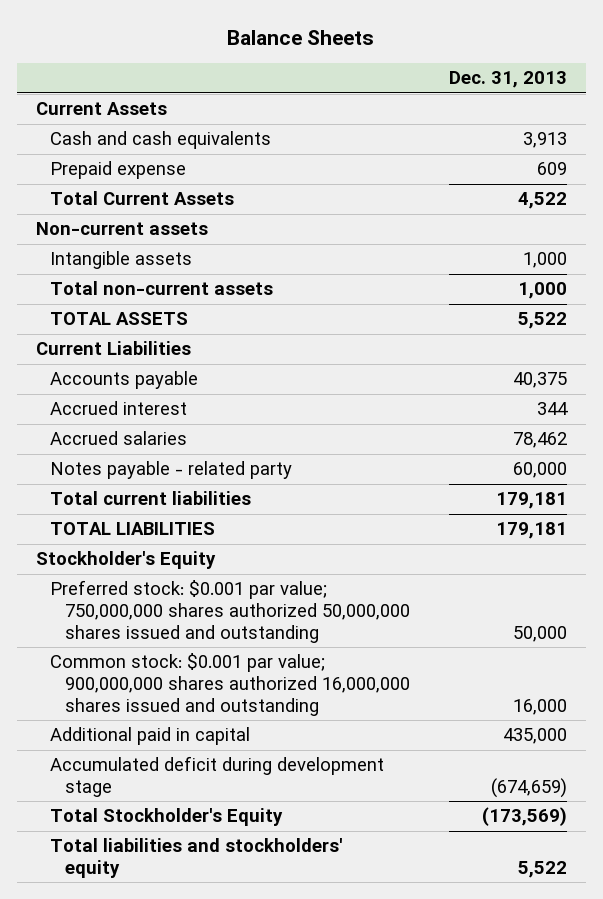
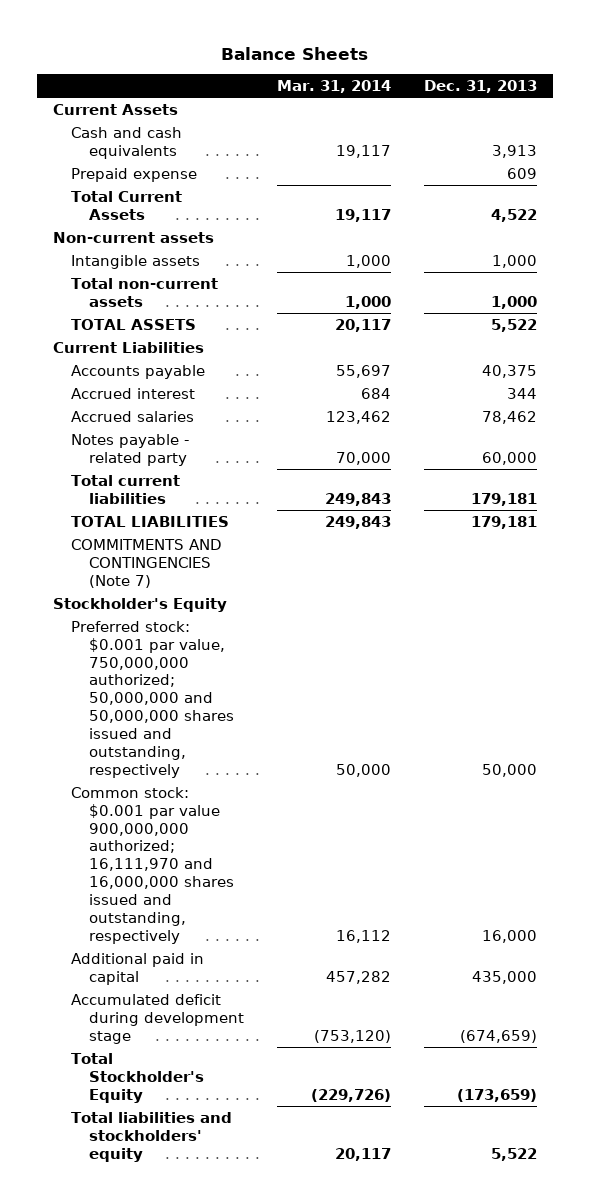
none -> [276,80,391,94] Mar. 31, 2014
none -> [71,538,223,588] COMMITMENTS AND CONTINGENCIES (Note 7)
[50,580,410,644] Preferred stock: $0.001 par value; 750,000,000 shares authorized 50,000,000 shares issued and outstanding -> [71,620,235,778] Preferred stock: $0.001 par value, 750,000,000 authorized; 50,000,000 and 50,000,000 shares issued and outstanding, respectively
[50,653,410,717] Common stock: $0.001 par value; 900,000,000 shares authorized 16,000,000 shares issued and outstanding -> [71,786,235,944] Common stock: $0.001 par value 900,000,000 authorized; 16,111,970 and 16,000,000 shares issued and outstanding, respectively
[481,807,567,827] (173,569) -> [456,1088,537,1102] (173,659)

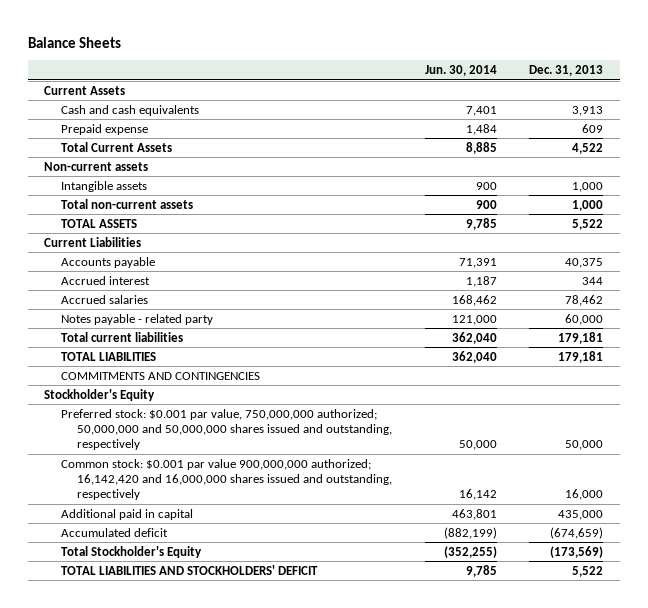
[276,80,391,94] Mar. 31, 2014 -> none
none -> [424,65,497,77] Jun. 30, 2014
[71,538,223,588] COMMITMENTS AND CONTINGENCIES (Note 7) -> [60,371,260,380] COMMITMENTS AND CONTINGENCIES
[71,786,235,944] Common stock: $0.001 par value 900,000,000 authorized; 16,111,970 and 16,000,000 shares issued and outstanding, respectively -> [60,458,393,501] Common stock: $0.001 par value 900,000,000 authorized; 16,142,420 and 16,000,000 shares issued and outstanding, respectively
[71,993,245,1044] Accumulated deficit during development stage -> [60,527,168,537] Accumulated deficit
[456,1088,537,1102] (173,659) -> [550,545,604,558] (173,569)
[71,1111,233,1162] Total liabilities and stockholders' equity -> [60,564,318,575] TOTAL LIABILITIES AND STOCKHOLDERS' DEFICIT

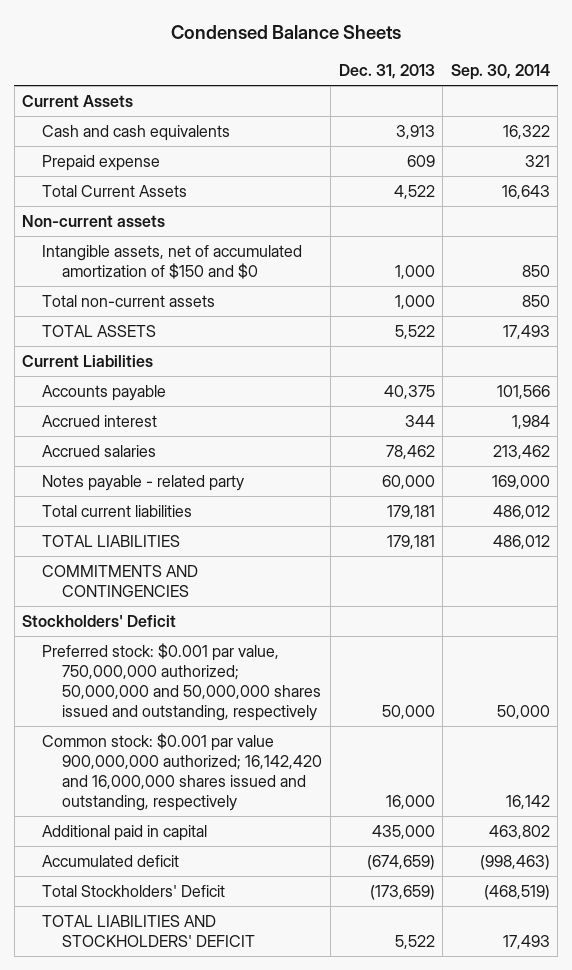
[27,36,121,48] Balance Sheets -> [170,24,401,39] Condensed Balance Sheets
[424,65,497,77] Jun. 30, 2014 -> none
none -> [450,63,550,80] Sep. 30, 2014
[60,180,147,192] Intangible assets -> [42,244,303,279] Intangible assets, net of accumulated amortization of $150 and $0
[44,388,156,401] Stockholder's Equity -> [22,614,177,627] Stockholders' Deficit
[60,545,202,558] Total Stockholder's Equity -> [42,884,226,897] Total Stockholders' Deficit
[550,545,604,558] (173,569) -> [369,884,435,900] (173,659)

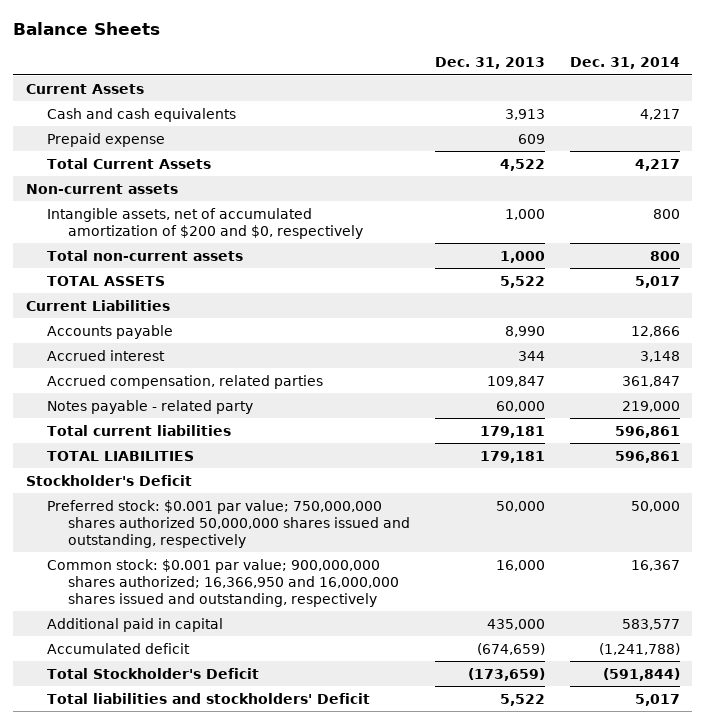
[170,24,401,39] Condensed Balance Sheets -> [13,22,161,36] Balance Sheets
[450,63,550,80] Sep. 30, 2014 -> none
none -> [569,57,680,70] Dec. 31, 2014
[42,244,303,279] Intangible assets, net of accumulated amortization of $150 and $0 -> [46,207,363,239] Intangible assets, net of accumulated amortization of $200 and $0, respectively
[383,384,435,399] 40,375 -> [504,325,545,337] 8,990
[42,444,157,457] Accrued salaries -> none
none -> [46,374,323,389] Accrued compensation, related parties
[42,564,199,597] COMMITMENTS AND CONTINGENCIES -> none
[22,614,177,627] Stockholders' Deficit -> [25,474,192,486] Stockholder's Deficit
[42,642,322,721] Preferred stock: $0.001 par value, 750,000,000 authorized; 50,000,000 and 50,000,000 shares issued and outstanding, respectively -> [46,499,410,548] Preferred stock: $0.001 par value; 750,000,000 shares authorized 50,000,000 shares issued and outstanding, respectively
[42,732,323,811] Common stock: $0.001 par value 900,000,000 authorized; 16,142,420 and 16,000,000 shares issued and outstanding, respectively -> [46,558,399,607] Common stock: $0.001 par value; 900,000,000 shares authorized; 16,366,950 and 16,000,000 shares issued and outstanding, respectively
[42,884,226,897] Total Stockholders' Deficit -> [46,667,259,679] Total Stockholder's Deficit
[42,914,256,947] TOTAL LIABILITIES AND STOCKHOLDERS' DEFICIT -> [46,692,370,704] Total liabilities and stockholders' Deficit

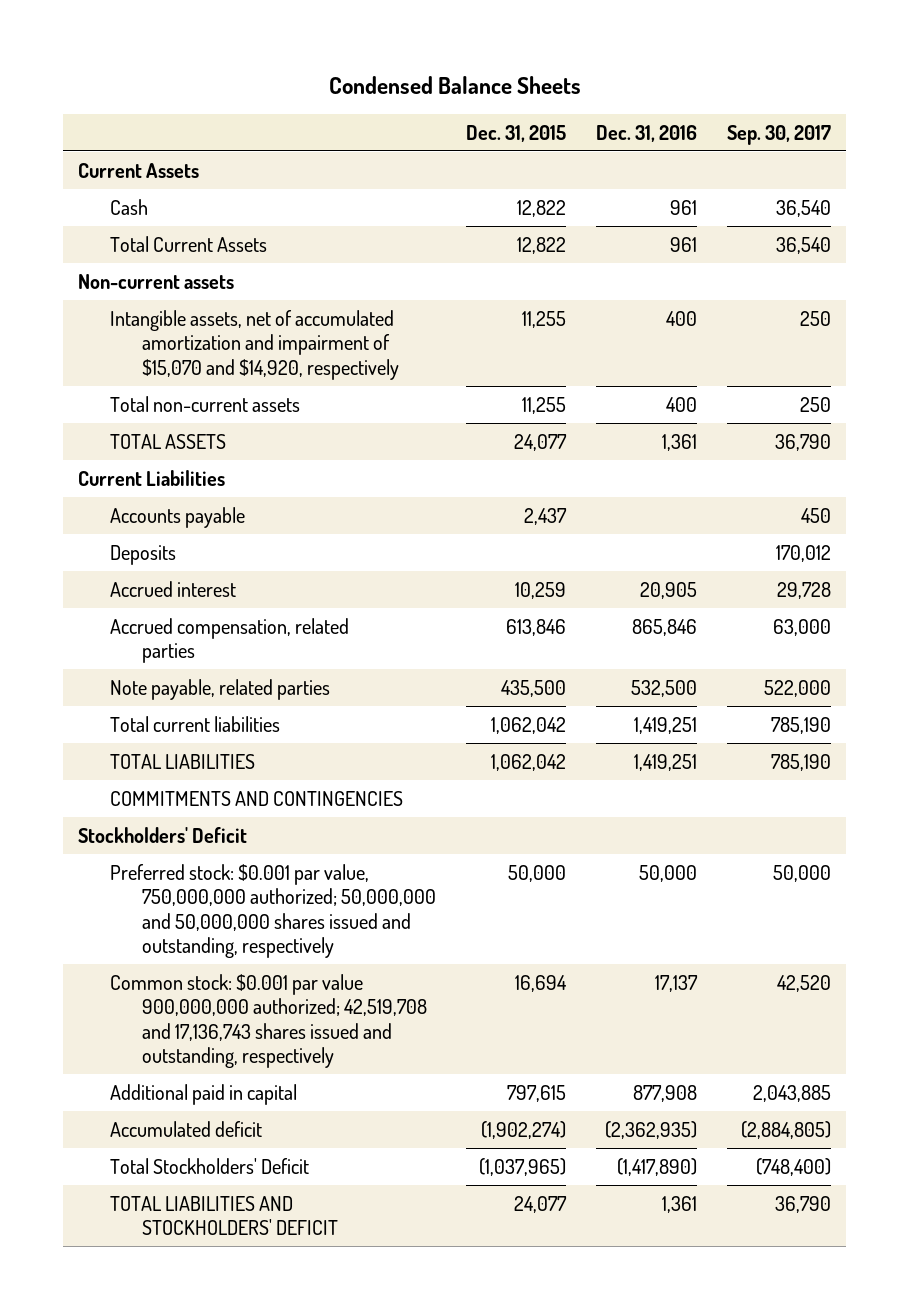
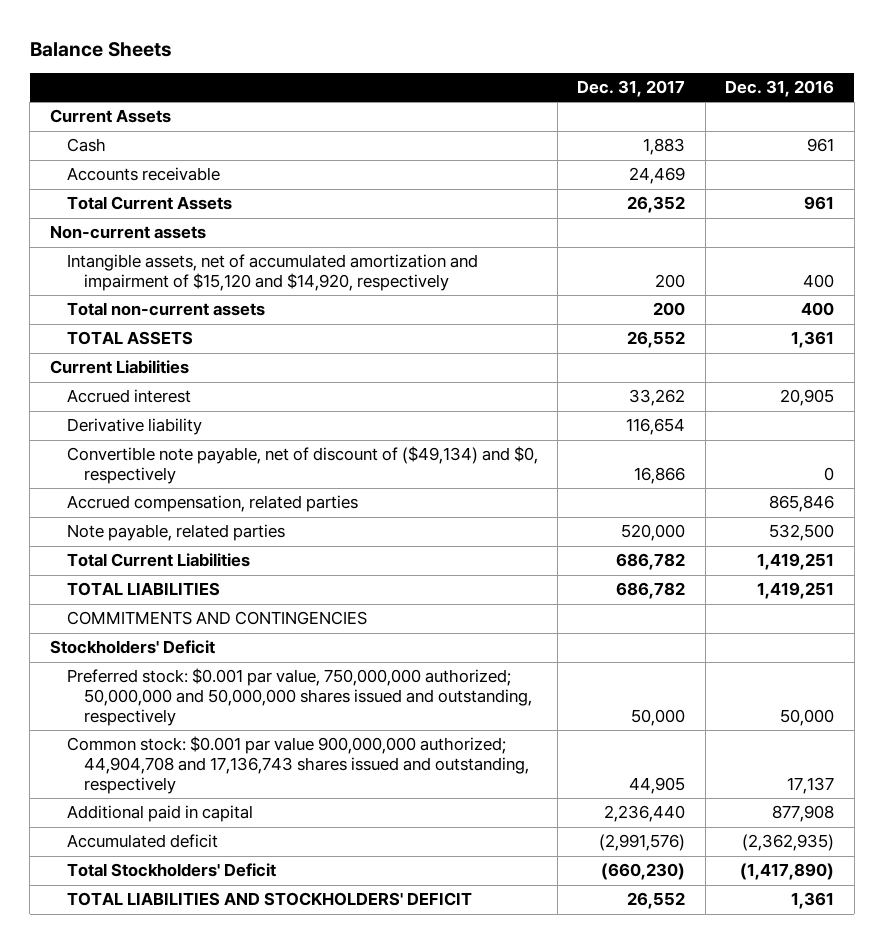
[328,76,581,95] Condensed Balance Sheets -> [29,41,172,57] Balance Sheets
[466,124,567,142] Dec. 31, 2015 -> none
[727,124,832,145] Sep. 30, 2017 -> none
none -> [577,80,686,98] Dec. 31, 2017
none -> [66,167,220,182] Accounts receivable
[110,309,400,380] Intangible assets, net of accumulated amortization and impairment of $15,070 and $14,920, respectively -> [66,254,478,291] Intangible assets, net of accumulated amortization and impairment of $15,120 and $14,920, respectively
[110,506,246,528] Accounts payable -> none
[110,544,177,565] Deposits -> none
none -> [66,418,202,436] Derivative liability
none -> [66,446,538,484] Convertible note payable, net of discount of ($49,134) and $0, respectively
[110,715,281,732] Total current liabilities -> [66,553,250,568] Total Current Liabilities
[110,973,428,1069] Common stock: $0.001 par value 900,000,000 authorized; 42,519,708 and 17,136,743 shares issued and outstanding, respectively -> [66,736,529,794] Common stock: $0.001 par value 900,000,000 authorized; 44,904,708 and 17,136,743 shares issued and outstanding, respectively

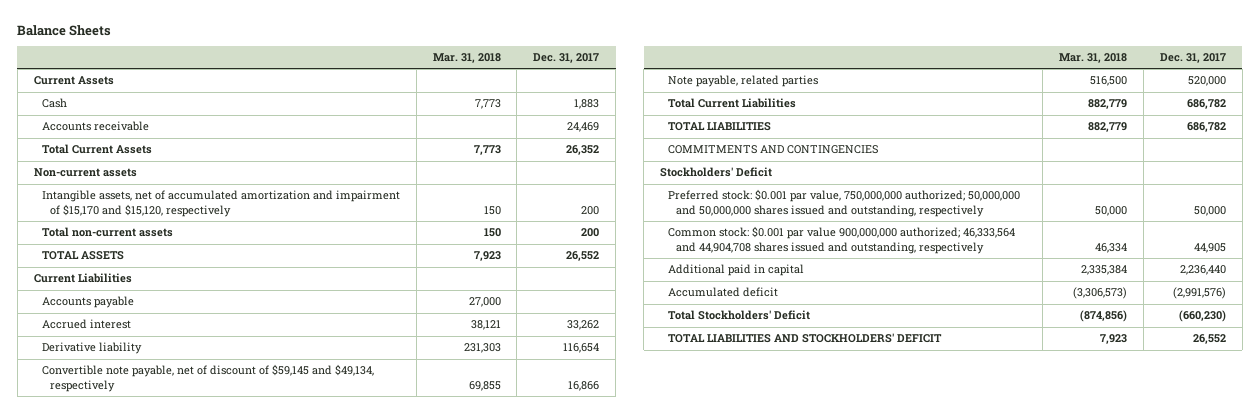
[725,80,835,98] Dec. 31, 2016 -> none
none -> [432,53,501,64] Mar. 31, 2018
[66,254,478,291] Intangible assets, net of accumulated amortization and impairment of $15,120 and $14,920, respectively -> [41,190,400,217] Intangible assets, net of accumulated amortization and impairment of $15,170 and $15,120, respectively
none -> [41,296,134,309] Accounts payable
[66,495,358,513] Accrued compensation, related parties -> none
[66,446,538,484] Convertible note payable, net of discount of ($49,134) and $0, respectively -> [41,364,374,392] Convertible note payable, net of discount of $59,145 and $49,134, respectively
[66,736,529,794] Common stock: $0.001 par value 900,000,000 authorized; 44,904,708 and 17,136,743 shares issued and outstanding, respectively -> [668,226,1016,254] Common stock: $0.001 par value 900,000,000 authorized; 46,333,564 and 44,904,708 shares issued and outstanding, respectively

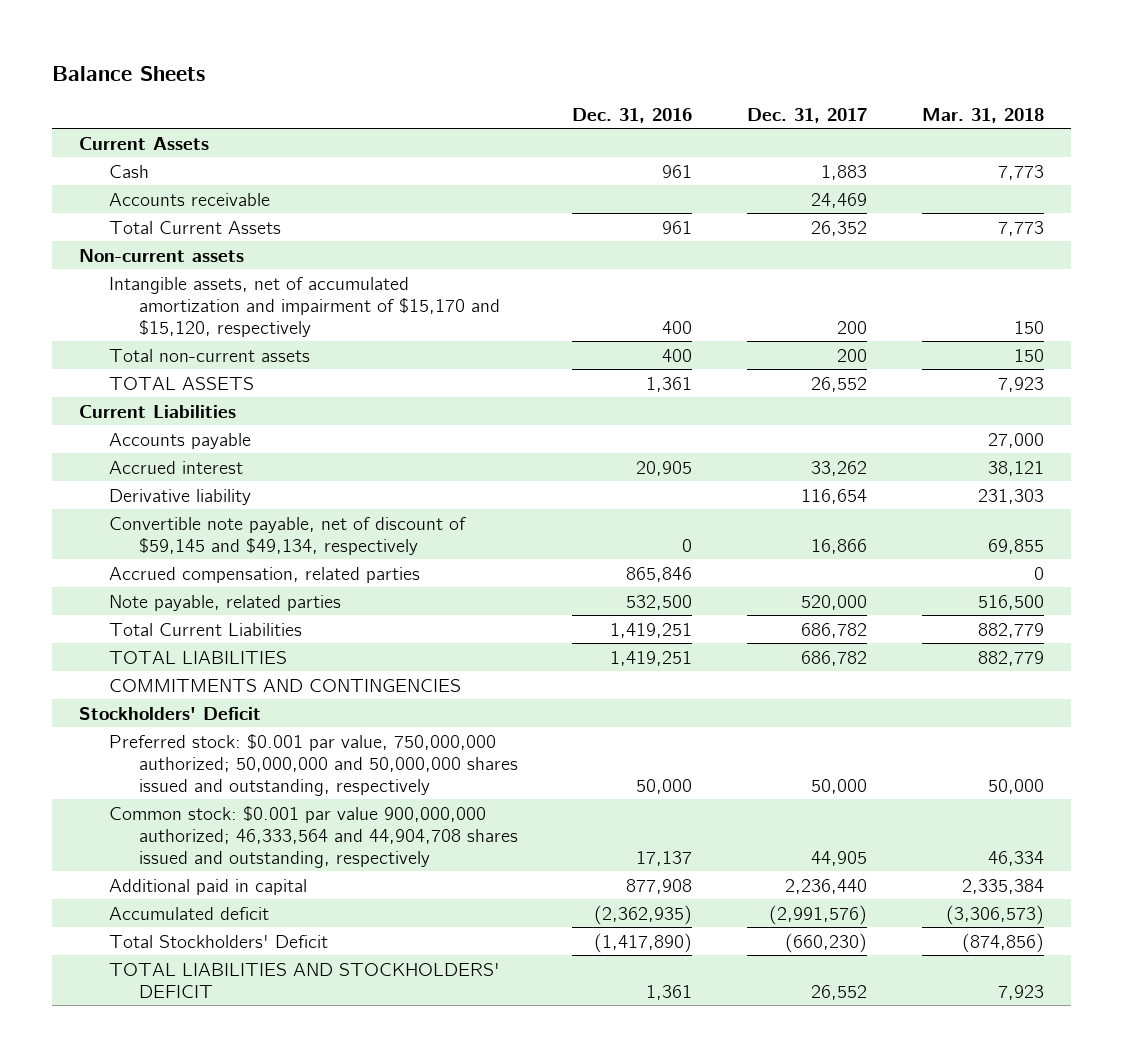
none -> [572,107,693,123] Dec. 31, 2016
none -> [109,566,421,583] Accrued compensation, related parties

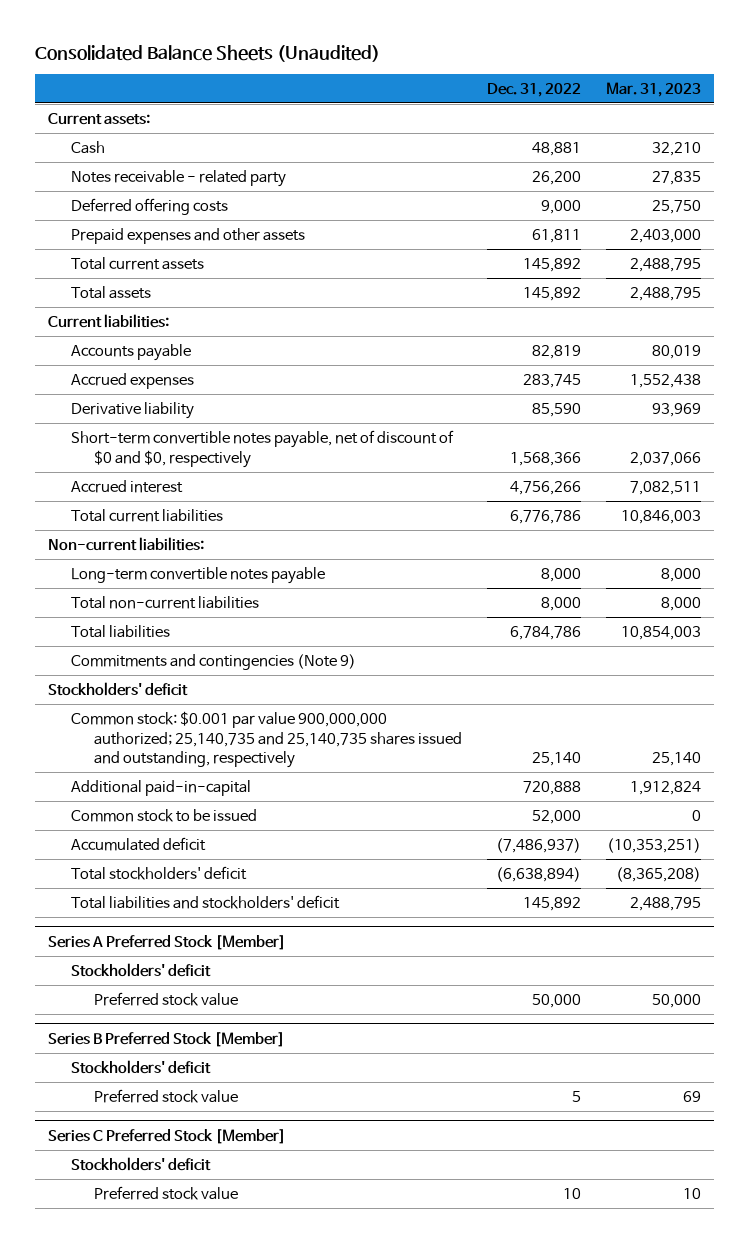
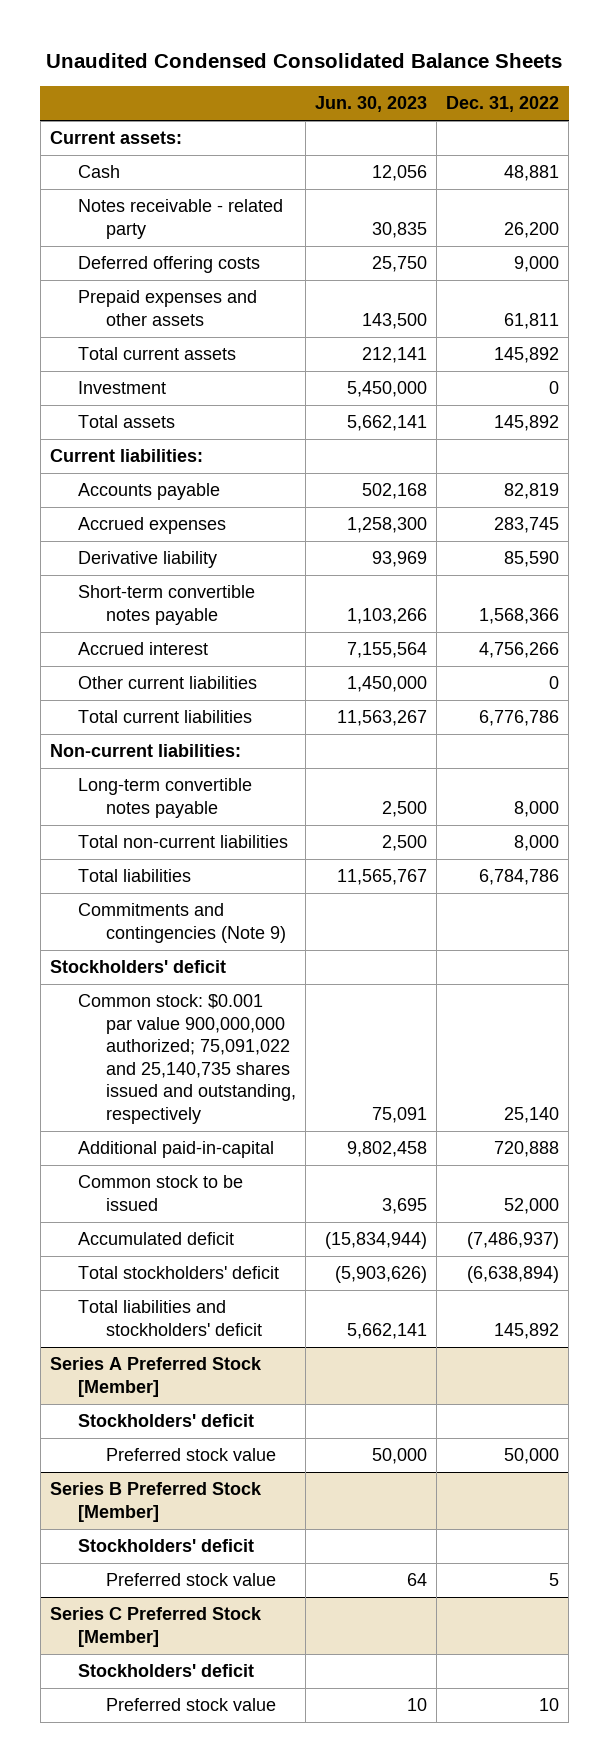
[35,44,381,62] Consolidated Balance Sheets (Unaudited) -> [46,53,563,69] Unaudited Condensed Consolidated Balance Sheets
[606,81,702,97] Mar. 31, 2023 -> none
none -> [314,96,427,113] Jun. 30, 2023
none -> [77,381,166,395] Investment
[70,429,454,468] Short-term convertible notes payable, net of discount of $0 and $0, respectively -> [77,585,255,625] Short-term convertible notes payable
none -> [77,676,257,690] Other current liabilities
[70,710,463,769] Common stock: $0.001 par value 900,000,000 authorized; 25,140,735 and 25,140,735 shares issued and outstanding, respectively -> [77,994,296,1124] Common stock: $0.001 par value 900,000,000 authorized; 75,091,022 and 25,140,735 shares issued and outstanding, respectively

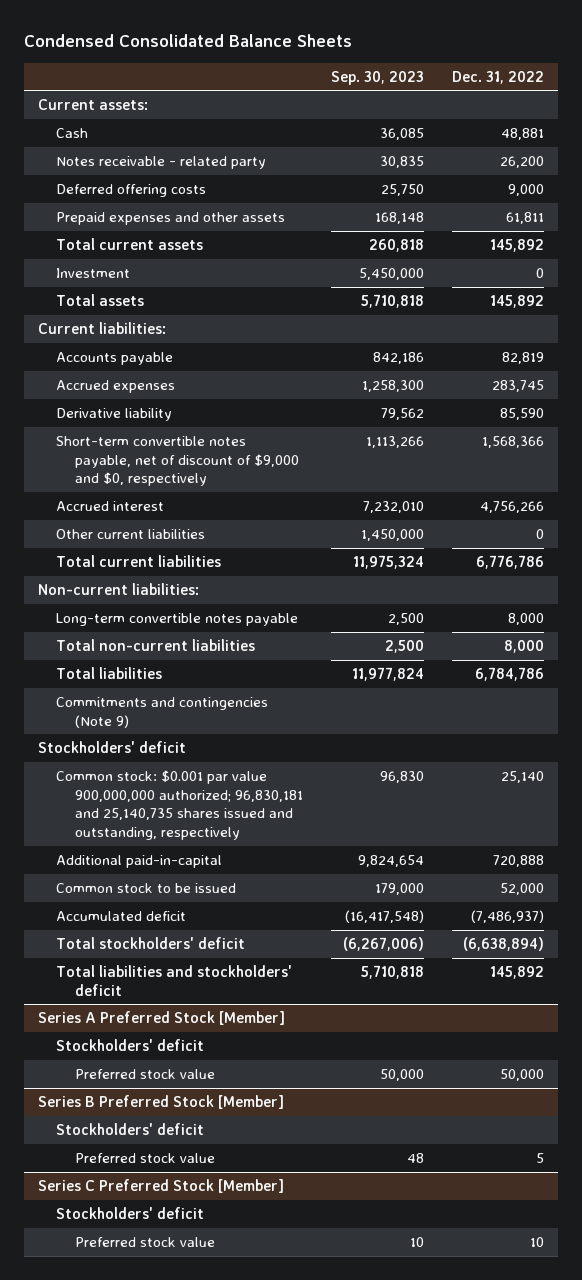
[46,53,563,69] Unaudited Condensed Consolidated Balance Sheets -> [23,34,352,48] Condensed Consolidated Balance Sheets
[314,96,427,113] Jun. 30, 2023 -> none
none -> [330,70,424,85] Sep. 30, 2023
[77,585,255,625] Short-term convertible notes payable -> [56,436,299,487] Short-term convertible notes payable, net of discount of $9,000 and $0, respectively
[77,994,296,1124] Common stock: $0.001 par value 900,000,000 authorized; 75,091,022 and 25,140,735 shares issued and outstanding, respectively -> [56,770,303,840] Common stock: $0.001 par value 900,000,000 authorized; 96,830,181 and 25,140,735 shares issued and outstanding, respectively

